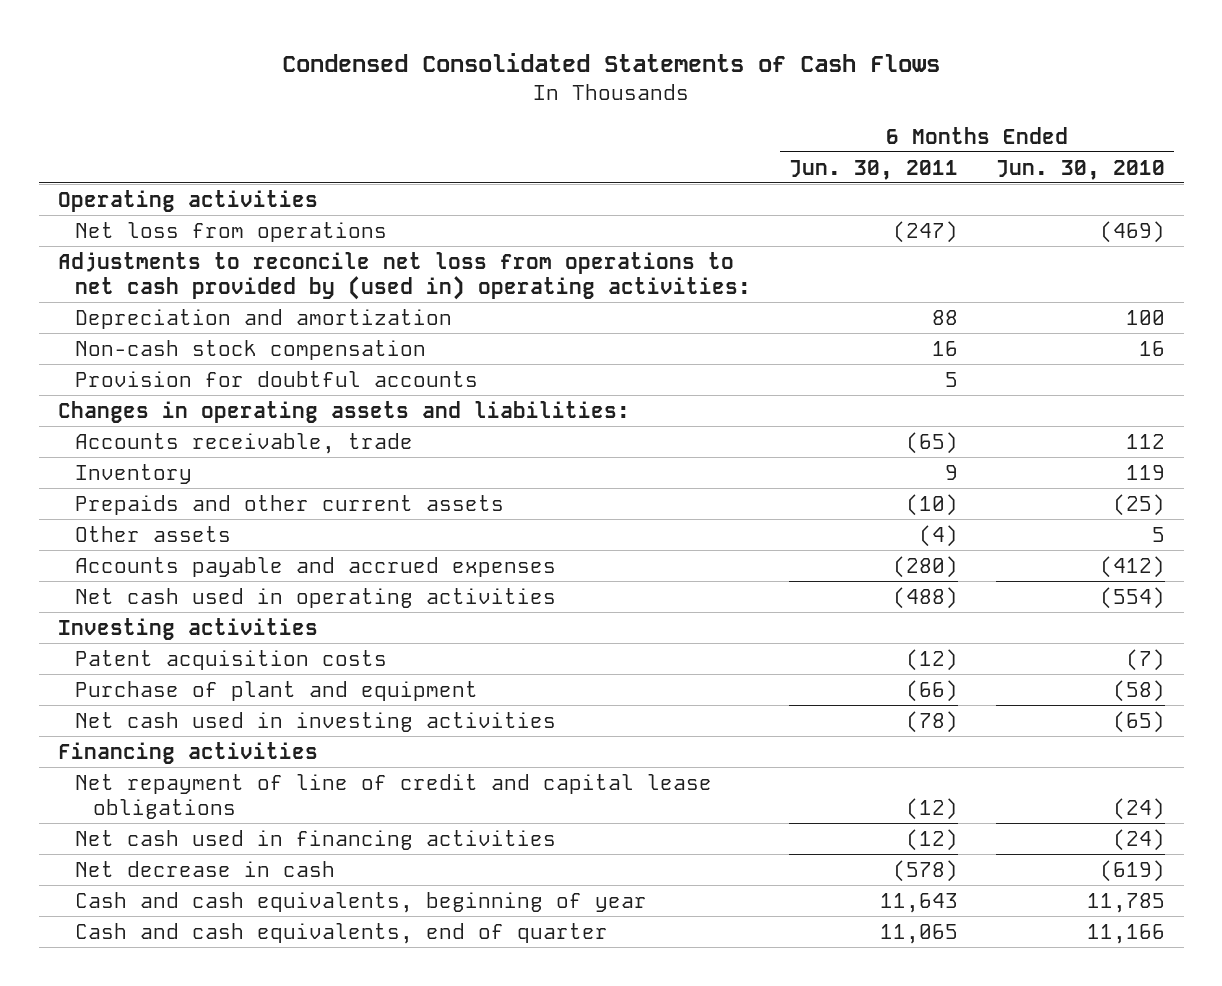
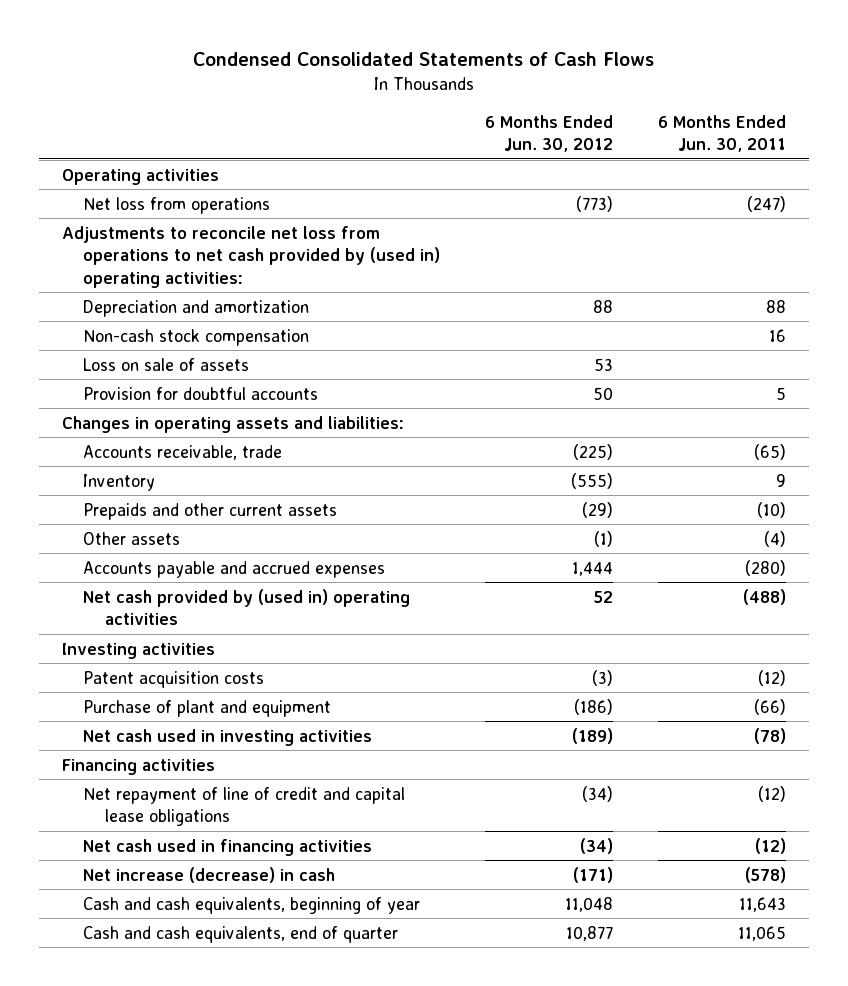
[995,159,1165,180] Jun. 30, 2010 -> none
none -> [485,114,614,153] 6 Months Ended Jun. 30, 2012
none -> [83,357,250,371] Loss on sale of assets
[75,587,557,608] Net cash used in operating activities -> [83,588,411,626] Net cash provided by (used in) operating activities
[75,860,336,877] Net decrease in cash -> [83,866,336,883] Net increase (decrease) in cash

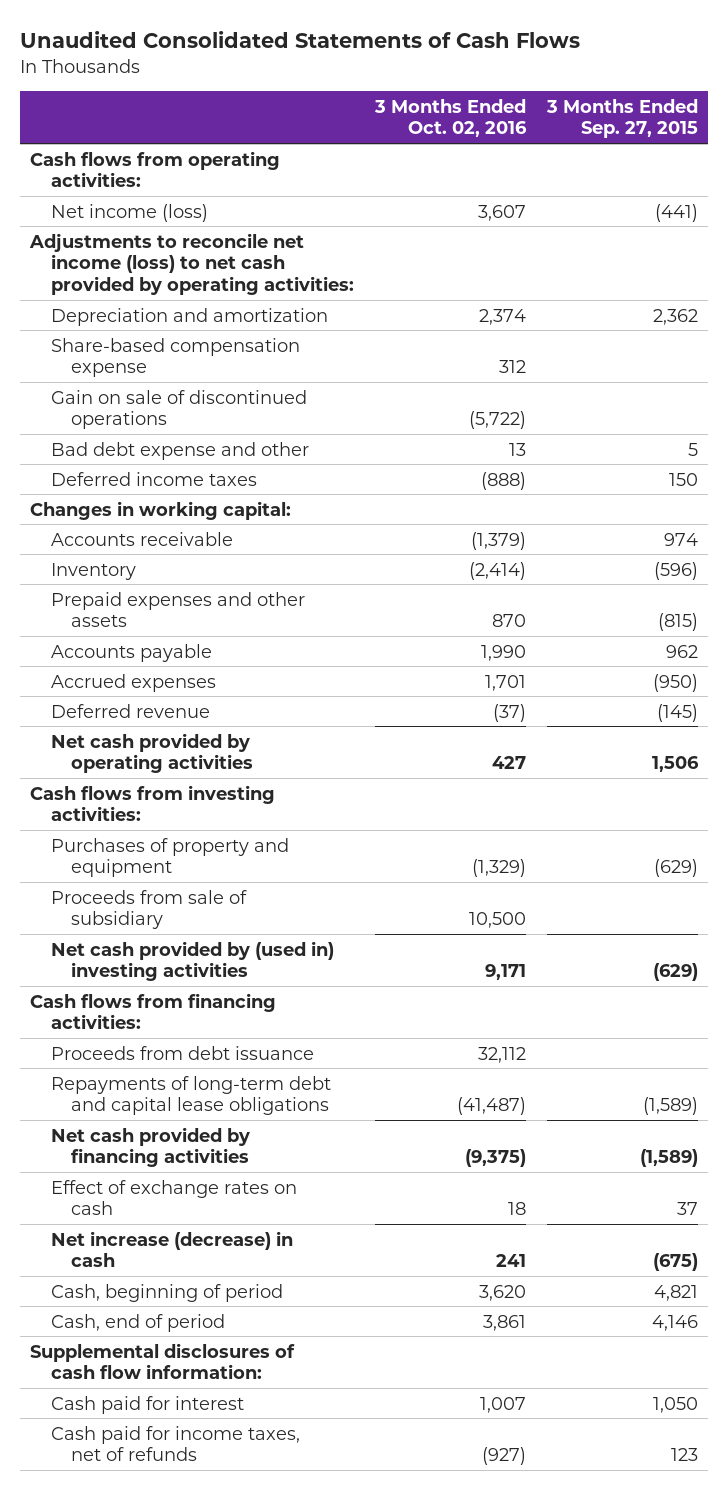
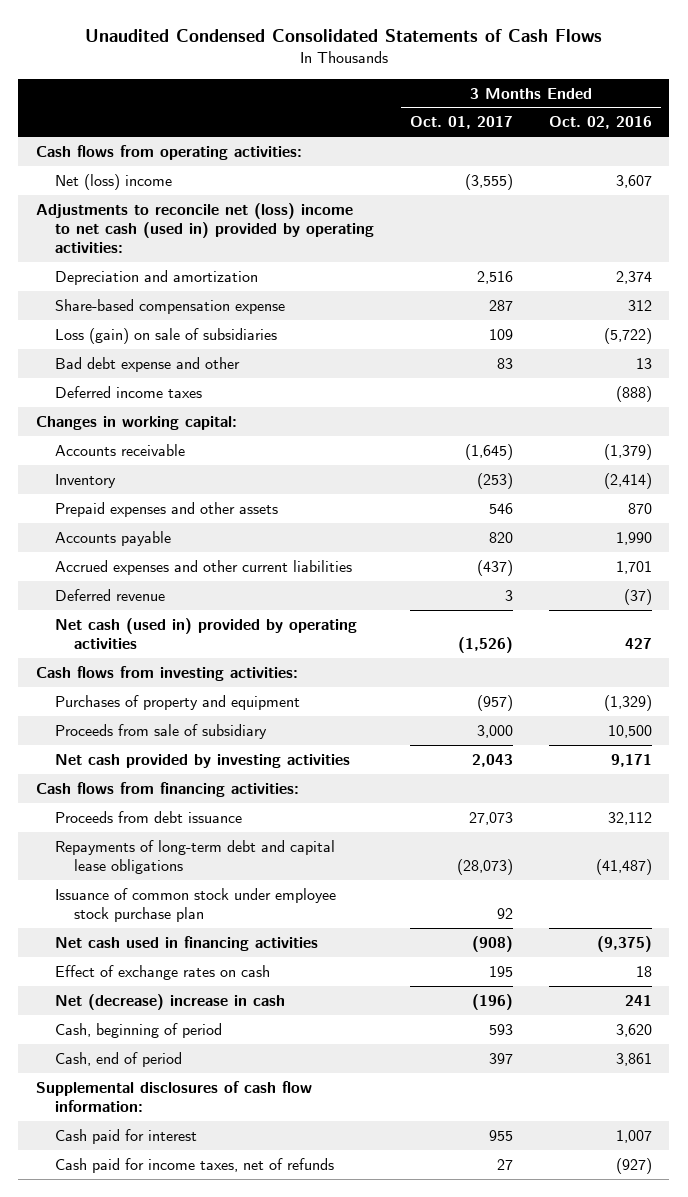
[19,31,580,49] Unaudited Consolidated Statements of Cash Flows -> [84,29,602,43] Unaudited Condensed Consolidated Statements of Cash Flows
[545,98,698,139] 3 Months Ended Sep. 27, 2015 -> none
none -> [409,116,513,130] Oct. 01, 2017
[50,203,208,222] Net income (loss) -> [55,173,173,190] Net (loss) income
[29,232,354,296] Adjustments to reconcile net income (loss) to net cash provided by operating activities: -> [36,202,375,253] Adjustments to reconcile net (loss) income to net cash (used in) provided by operating activities:
[50,389,307,430] Gain on sale of discontinued operations -> [55,327,278,344] Loss (gain) on sale of subsidiaries
[50,673,216,692] Accrued expenses -> [55,559,353,575] Accrued expenses and other current liabilities
[50,732,253,774] Net cash provided by operating activities -> [55,617,358,649] Net cash (used in) provided by operating activities
[50,940,334,982] Net cash provided by (used in) investing activities -> [55,753,351,768] Net cash provided by investing activities
none -> [55,887,337,922] Issuance of common stock under employee stock purchase plan
[50,1126,250,1168] Net cash provided by financing activities -> [55,935,319,951] Net cash used in financing activities
[50,1230,293,1268] Net increase (decrease) in cash -> [55,993,286,1010] Net (decrease) increase in cash

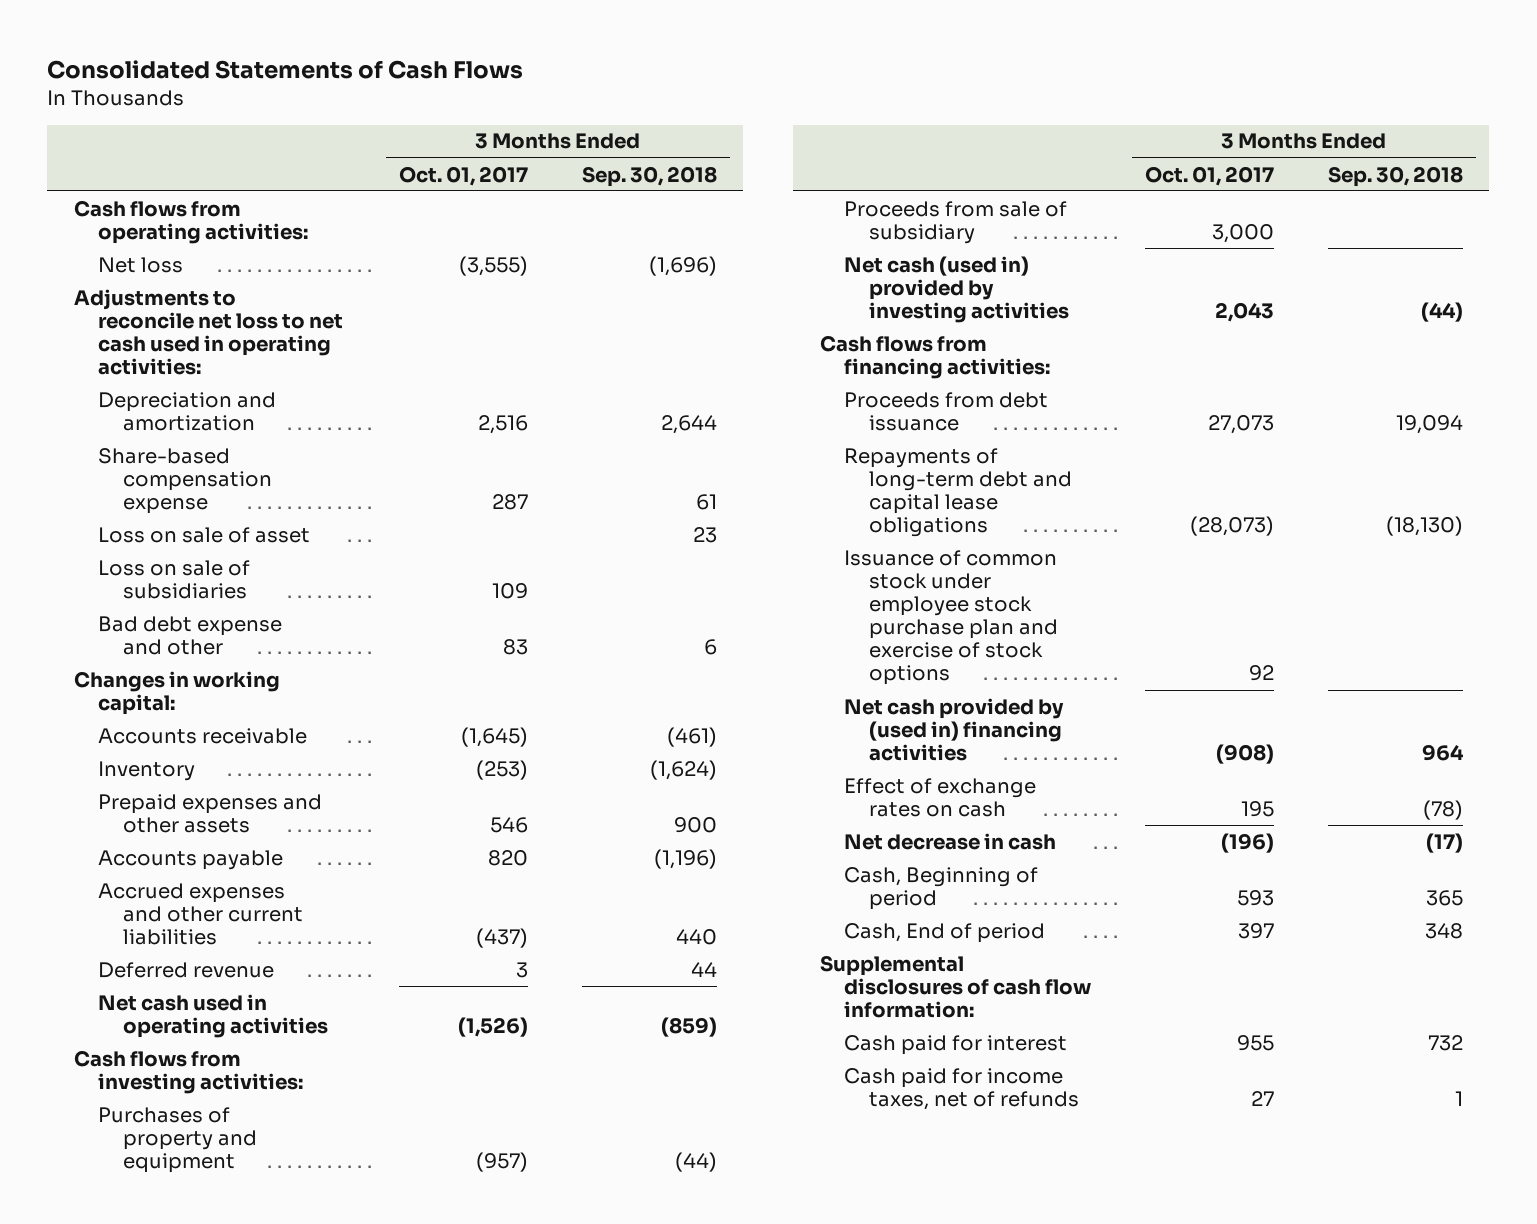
[84,29,602,43] Unaudited Condensed Consolidated Statements of Cash Flows -> [47,59,524,79] Consolidated Statements of Cash Flows
[548,116,652,130] Oct. 02, 2016 -> none
none -> [581,165,717,187] Sep. 30, 2018
[55,173,173,190] Net (loss) income -> [98,256,184,273] Net loss
[36,202,375,253] Adjustments to reconcile net (loss) income to net cash (used in) provided by operating activities: -> [73,288,344,376] Adjustments to reconcile net loss to net cash used in operating activities:
none -> [98,526,311,543] Loss on sale of asset
[55,327,278,344] Loss (gain) on sale of subsidiaries -> [98,559,251,599] Loss on sale of subsidiaries
[55,385,203,398] Deferred income taxes -> none
[55,617,358,649] Net cash (used in) provided by operating activities -> [98,993,328,1038] Net cash used in operating activities
[55,753,351,768] Net cash provided by investing activities -> [844,255,1069,323] Net cash (used in) provided by investing activities
[55,887,337,922] Issuance of common stock under employee stock purchase plan -> [844,549,1058,686] Issuance of common stock under employee stock purchase plan and exercise of stock options
[55,935,319,951] Net cash used in financing activities -> [844,697,1065,761] Net cash provided by (used in) financing activities
[55,993,286,1010] Net (decrease) increase in cash -> [844,832,1057,850] Net decrease in cash
[55,1022,223,1038] Cash, beginning of period -> [844,866,1039,910] Cash, Beginning of period
[55,1051,183,1067] Cash, end of period -> [844,922,1046,943] Cash, End of period

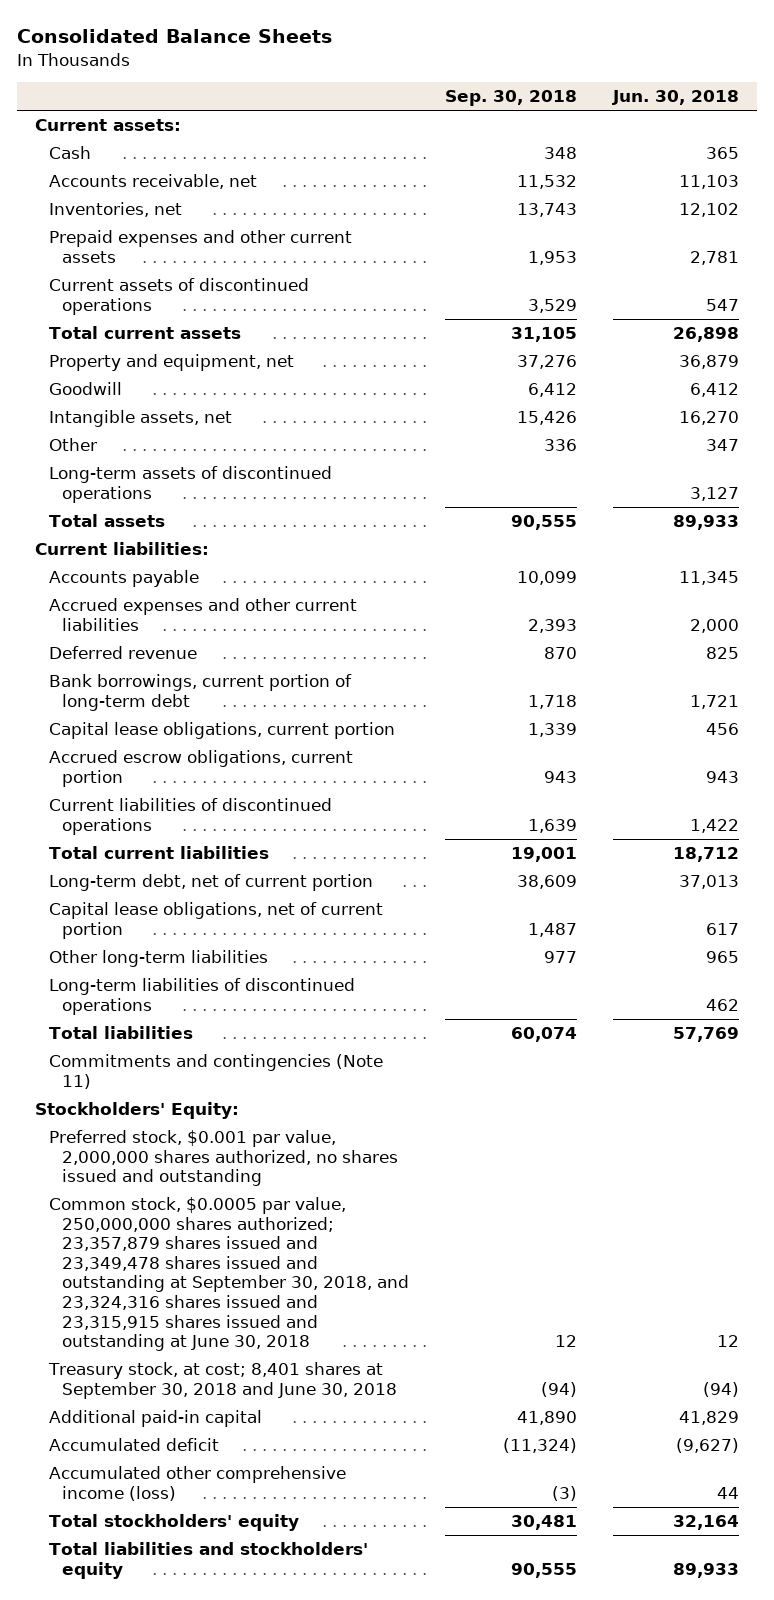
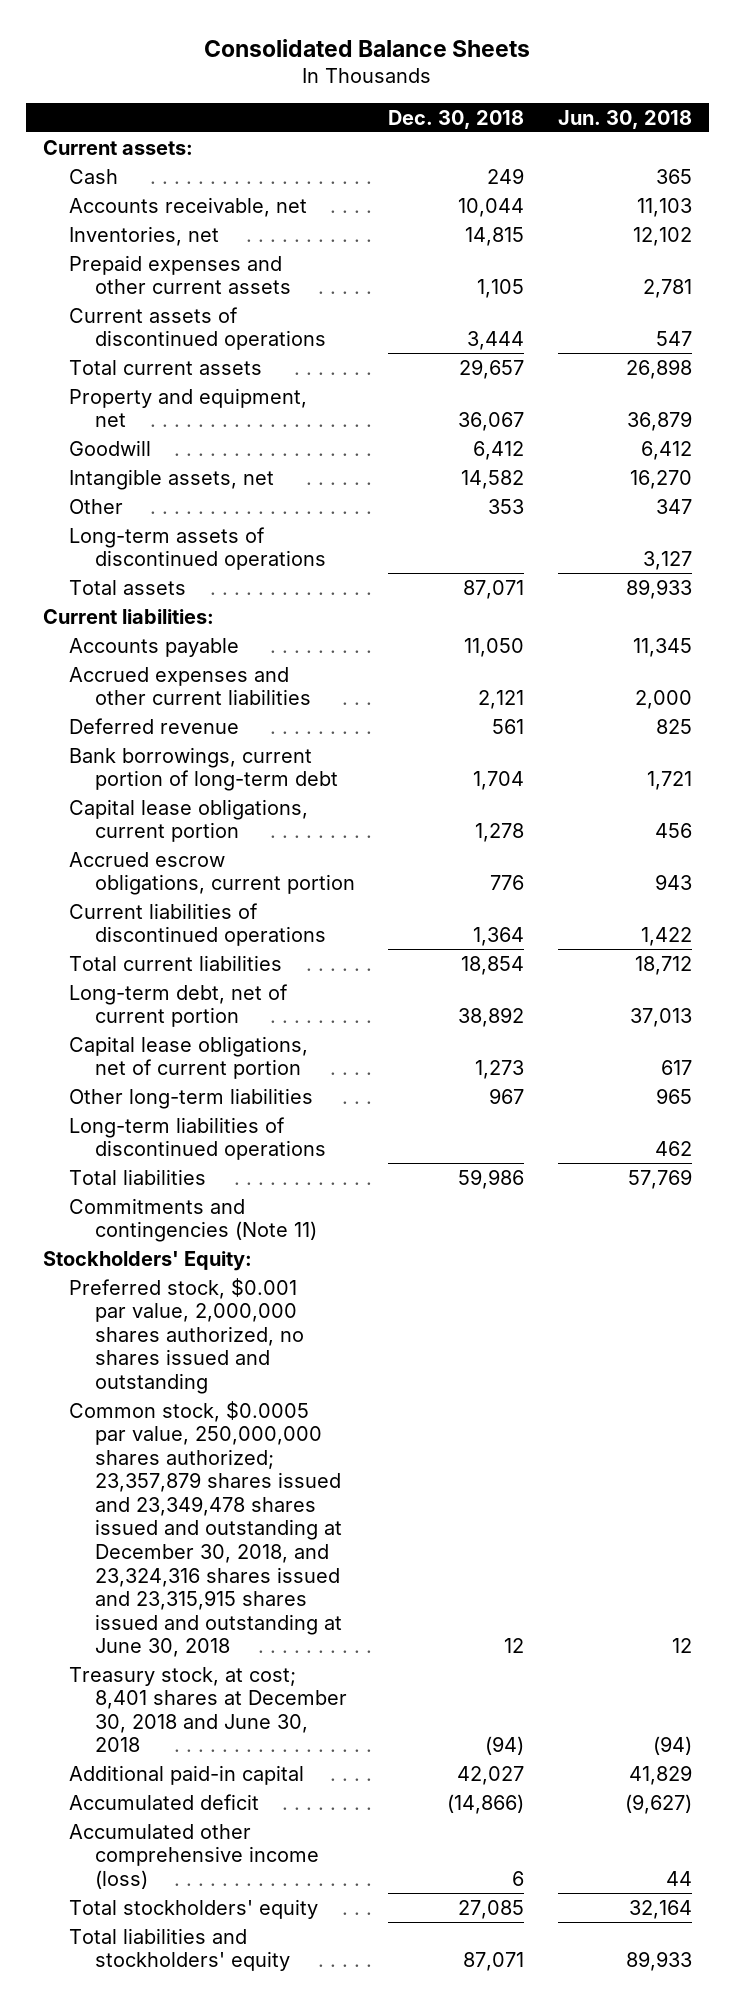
[444,90,577,107] Sep. 30, 2018 -> none
none -> [388,109,525,129] Dec. 30, 2018
[48,1197,409,1352] Common stock, $0.0005 par value, 250,000,000 shares authorized; 23,357,879 shares issued and 23,349,478 shares issued and outstanding at September 30, 2018, and 23,324,316 shares issued and 23,315,915 shares issued and outstanding at June 30, 2018 -> [68,1400,342,1658] Common stock, $0.0005 par value, 250,000,000 shares authorized; 23,357,879 shares issued and 23,349,478 shares issued and outstanding at December 30, 2018, and 23,324,316 shares issued and 23,315,915 shares issued and outstanding at June 30, 2018
[47,1362,397,1399] Treasury stock, at cost; 8,401 shares at September 30, 2018 and June 30, 2018 -> [68,1666,347,1753] Treasury stock, at cost; 8,401 shares at December 30, 2018 and June 30, 2018

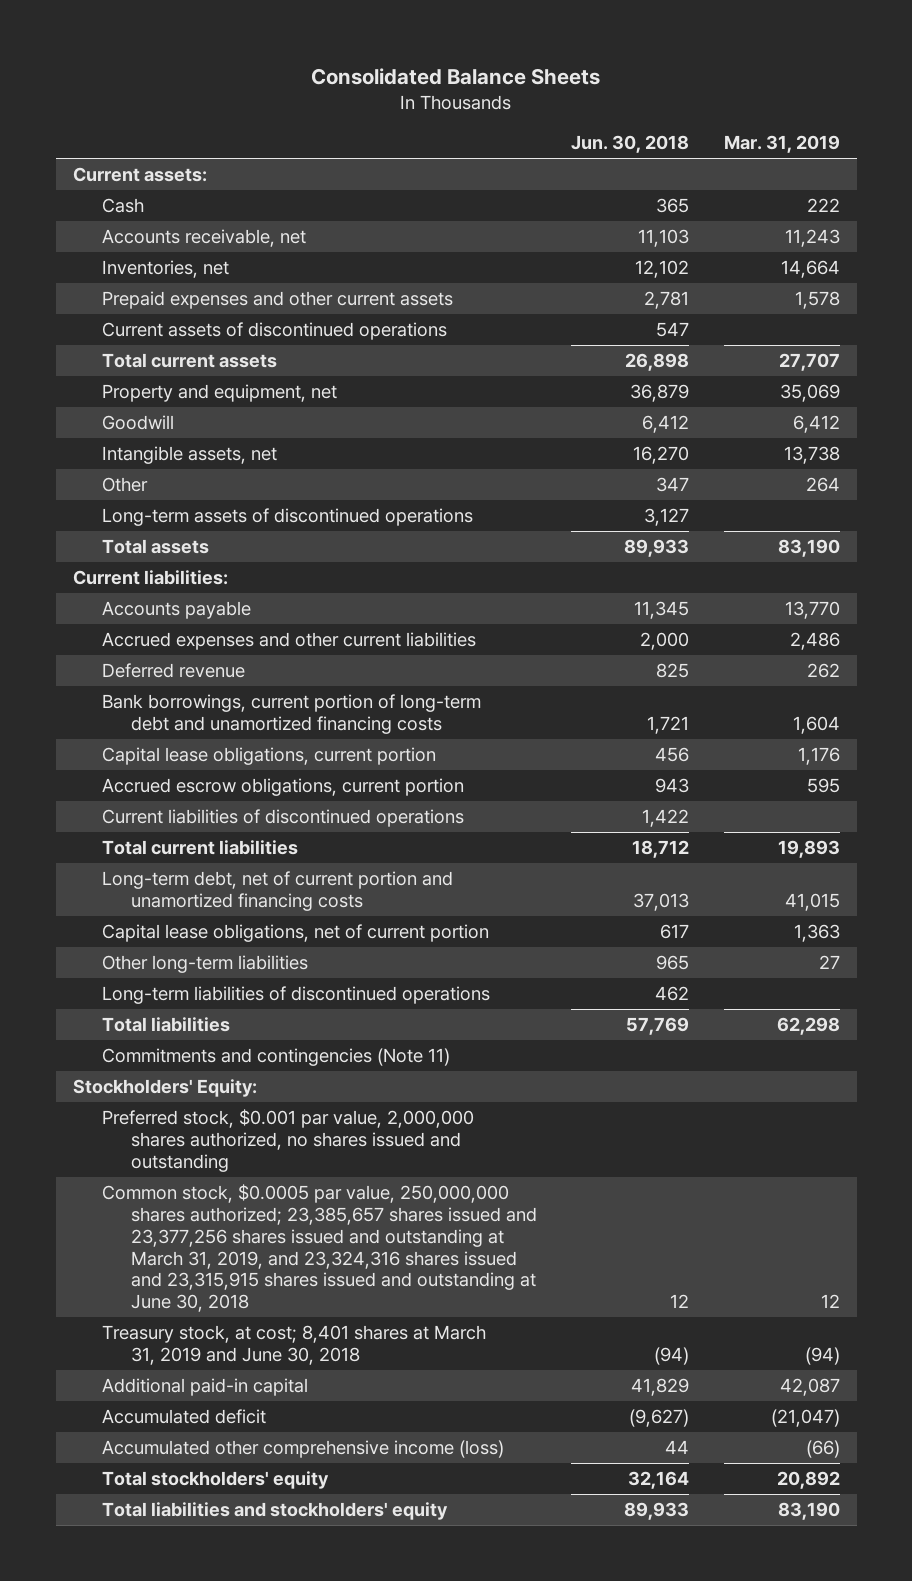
[388,109,525,129] Dec. 30, 2018 -> none
none -> [723,135,840,154] Mar. 31, 2019
[68,746,338,792] Bank borrowings, current portion of long-term debt -> [101,694,481,735] Bank borrowings, current portion of long-term debt and unamortized financing costs
[68,983,288,1028] Long-term debt, net of current portion -> [101,871,453,912] Long-term debt, net of current portion and unamortized financing costs
[68,1400,342,1658] Common stock, $0.0005 par value, 250,000,000 shares authorized; 23,357,879 shares issued and 23,349,478 shares issued and outstanding at December 30, 2018, and 23,324,316 shares issued and 23,315,915 shares issued and outstanding at June 30, 2018 -> [101,1184,538,1313] Common stock, $0.0005 par value, 250,000,000 shares authorized; 23,385,657 shares issued and 23,377,256 shares issued and outstanding at March 31, 2019, and 23,324,316 shares issued and 23,315,915 shares issued and outstanding at June 30, 2018
[68,1666,347,1753] Treasury stock, at cost; 8,401 shares at December 30, 2018 and June 30, 2018 -> [101,1325,486,1366] Treasury stock, at cost; 8,401 shares at March 31, 2019 and June 30, 2018

